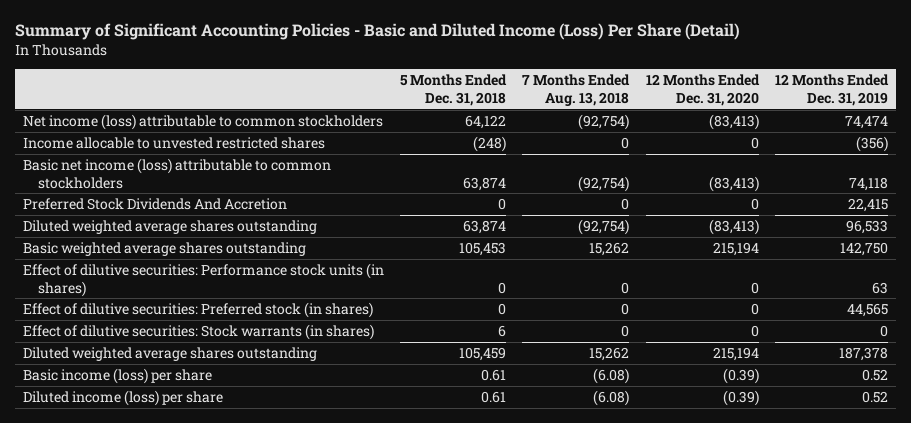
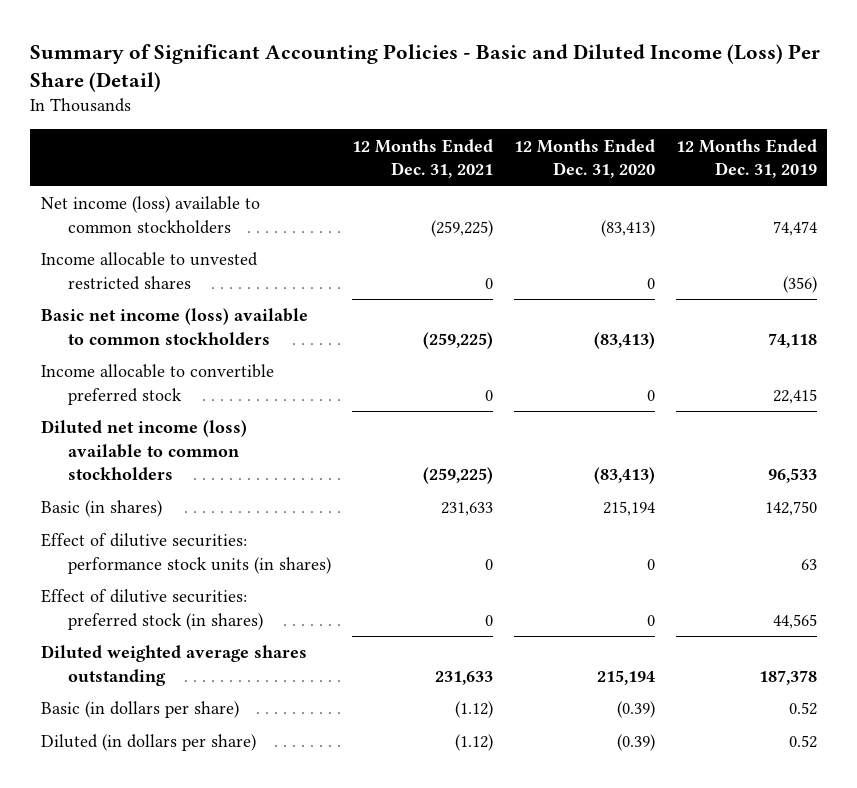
[400,74,508,107] 5 Months Ended Dec. 31, 2018 -> none
[522,74,631,107] 7 Months Ended Aug. 13, 2018 -> none
none -> [351,138,493,179] 12 Months Ended Dec. 31, 2021
[22,113,383,130] Net income (loss) attributable to common stockholders -> [40,196,260,234] Net income (loss) available to common stockholders
[22,323,374,340] Effect of dilutive securities: Stock warrants (in shares) -> none
[22,157,331,189] Basic net income (loss) attributable to common stockholders -> [40,308,308,345] Basic net income (loss) available to common stockholders
[22,197,287,210] Preferred Stock Dividends And Accretion -> [40,364,274,405] Income allocable to convertible preferred stock
[22,219,317,234] Diluted weighted average shares outstanding -> [40,420,247,481] Diluted net income (loss) available to common stockholders
[22,241,306,256] Basic weighted average shares outstanding -> [40,500,162,518] Basic (in shares)
[22,262,384,297] Effect of dilutive securities: Performance stock units (in shares) -> [40,533,331,574] Effect of dilutive securities: performance stock units (in shares)
[22,301,373,318] Effect of dilutive securities: Preferred stock (in shares) -> [40,589,263,630] Effect of dilutive securities: preferred stock (in shares)
[22,367,212,384] Basic income (loss) per share -> [40,701,239,719] Basic (in dollars per share)
[22,389,223,406] Diluted income (loss) per share -> [40,734,256,752] Diluted (in dollars per share)

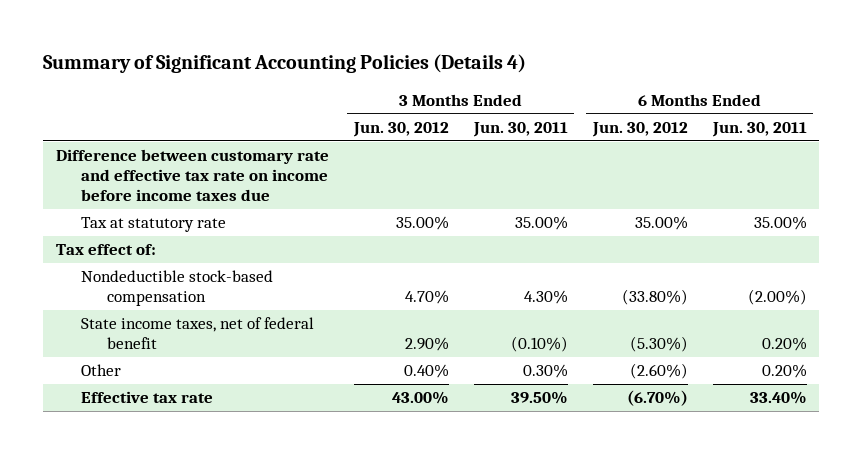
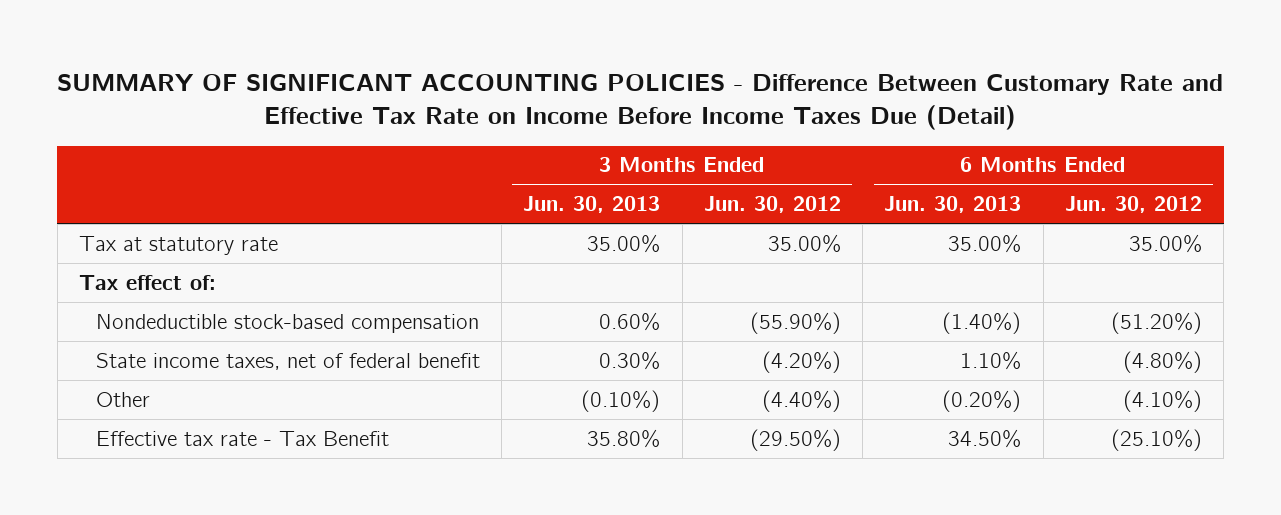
[43,54,527,74] Summary of Significant Accounting Policies (Details 4) -> [57,73,1224,131] SUMMARY OF SIGNIFICANT ACCOUNTING POLICIES - Difference Between Customary Rate and Effective Tax Rate on Income Before Income Taxes Due (Detail)
[472,121,568,137] Jun. 30, 2011 -> none
[711,121,807,137] Jun. 30, 2011 -> none
none -> [523,196,661,214] Jun. 30, 2013
none -> [884,196,1022,214] Jun. 30, 2013
[55,149,329,201] Difference between customary rate and effective tax rate on income before income taxes due -> none
[404,290,449,305] 4.70% -> [749,311,841,334] (55.90%)
[621,289,688,306] (33.80%) -> [1110,311,1202,334] (51.20%)
[404,337,449,352] 2.90% -> [761,350,841,373] (4.20%)
[629,336,688,353] (5.30%) -> [1122,350,1202,373] (4.80%)
[403,364,449,379] 0.40% -> [761,389,841,412] (4.40%)
[629,363,688,380] (2.60%) -> [1122,389,1202,412] (4.10%)
[81,391,214,404] Effective tax rate -> [95,430,389,446] Effective tax rate - Tax Benefit
[391,391,449,405] 43.00% -> [749,428,841,451] (29.50%)
[626,390,688,407] (6.70%) -> [1110,428,1202,451] (25.10%)

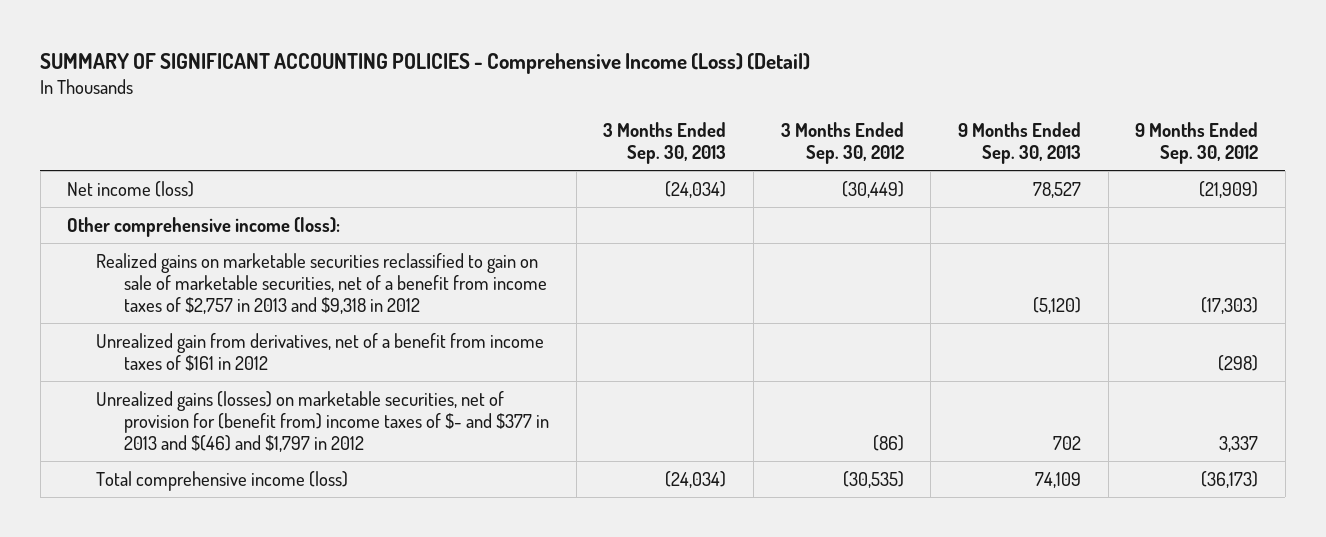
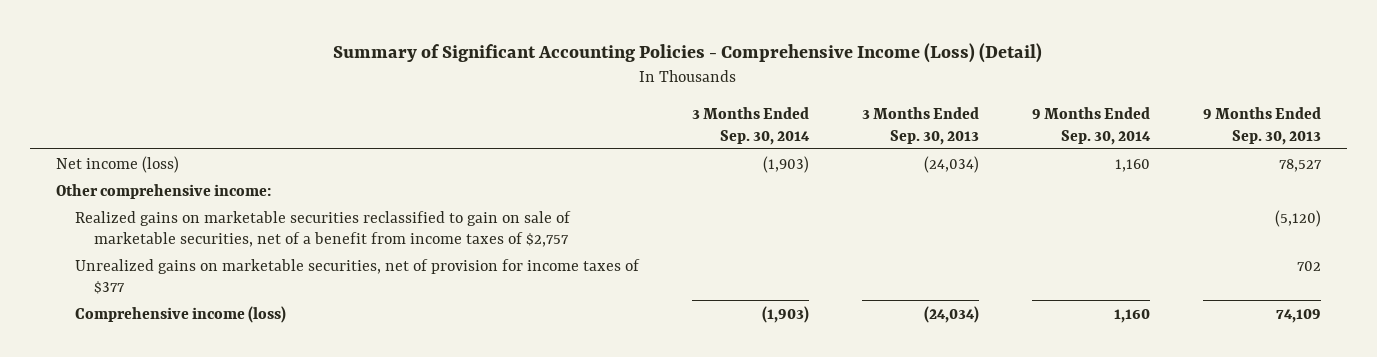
[40,52,811,74] SUMMARY OF SIGNIFICANT ACCOUNTING POLICIES - Comprehensive Income (Loss) (Detail) -> [333,42,1043,63] Summary of Significant Accounting Policies - Comprehensive Income (Loss) (Detail)
[780,121,904,164] 3 Months Ended Sep. 30, 2012 -> none
[1135,121,1259,164] 9 Months Ended Sep. 30, 2012 -> none
none -> [692,107,811,145] 3 Months Ended Sep. 30, 2014
none -> [1031,107,1151,145] 9 Months Ended Sep. 30, 2014
[95,332,544,371] Unrealized gain from derivatives, net of a benefit from income taxes of $161 in 2012 -> none
[67,216,341,237] Other comprehensive income (loss): -> [56,183,272,199] Other comprehensive income:
[95,252,548,314] Realized gains on marketable securities reclassified to gain on sale of marketable securities, net of a benefit from income taxes of $2,757 in 2013 and $9,318 in 2012 -> [75,210,572,247] Realized gains on marketable securities reclassified to gain on sale of marketable securities, net of a benefit from income taxes of $2,757
[95,390,550,452] Unrealized gains (losses) on marketable securities, net of provision for (benefit from) income taxes of $- and $377 in 2013 and $(46) and $1,797 in 2012 -> [75,258,641,294] Unrealized gains on marketable securities, net of provision for income taxes of $377
[95,470,348,491] Total comprehensive income (loss) -> [75,305,287,323] Comprehensive income (loss)

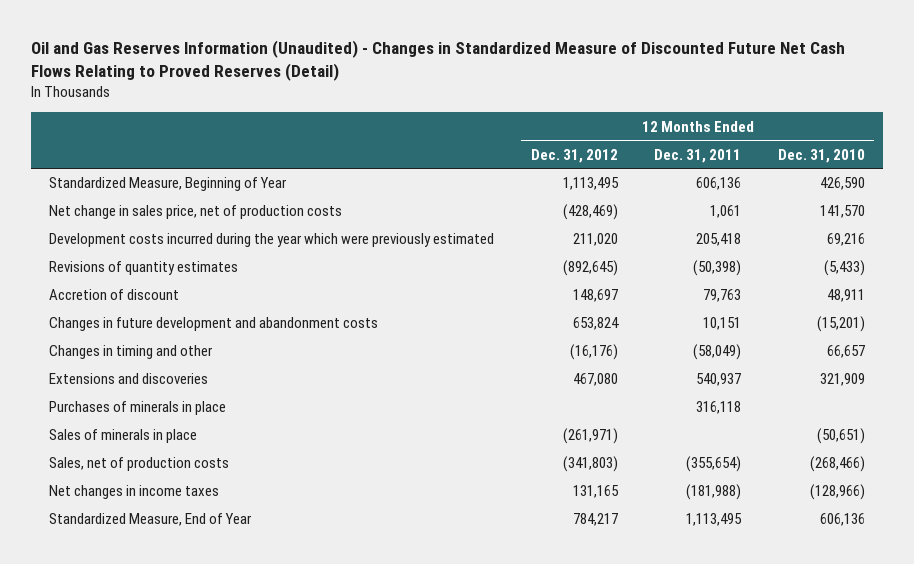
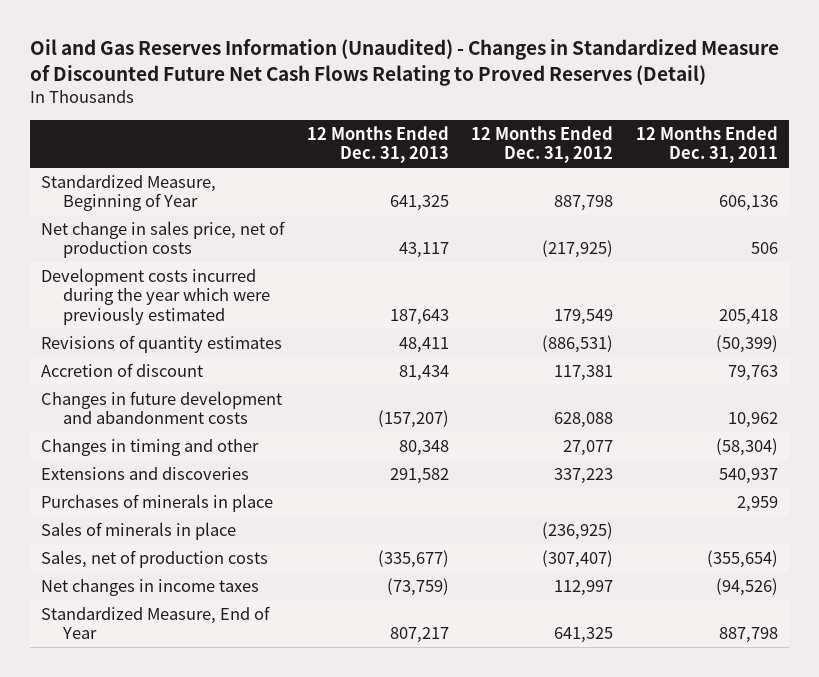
[777,148,865,163] Dec. 31, 2010 -> none
none -> [306,125,449,164] 12 Months Ended Dec. 31, 2013
[562,177,619,191] 1,113,495 -> [554,195,614,212] 887,798
[562,204,618,221] (428,469) -> [542,240,614,259] (217,925)
[710,205,742,219] 1,061 -> [750,242,778,255] 506
[572,233,618,247] 211,020 -> [554,308,614,325] 179,549
[562,260,618,277] (892,645) -> [542,334,614,353] (886,531)
[693,260,742,277] (50,398) -> [715,334,778,353] (50,399)
[572,289,618,303] 148,697 -> [554,364,614,381] 117,381
[572,317,619,331] 653,824 -> [554,412,614,429] 628,088
[703,317,742,331] 10,151 -> [727,412,778,429] 10,962
[569,344,618,361] (16,176) -> [563,439,614,456] 27,077
[693,344,742,361] (58,049) -> [715,437,778,456] (58,304)
[572,373,618,387] 467,080 -> [554,467,614,484] 337,223
[696,401,742,415] 316,118 -> [736,495,778,512] 2,959
[562,428,618,445] (261,971) -> [542,521,614,540] (236,925)
[562,456,618,473] (341,803) -> [542,549,614,568] (307,407)
[572,485,619,499] 131,165 -> [554,579,614,596] 112,997
[686,484,742,501] (181,988) -> [715,577,778,596] (94,526)
[572,513,618,527] 784,217 -> [554,627,614,644] 641,325
[686,513,743,527] 1,113,495 -> [718,627,778,644] 887,798

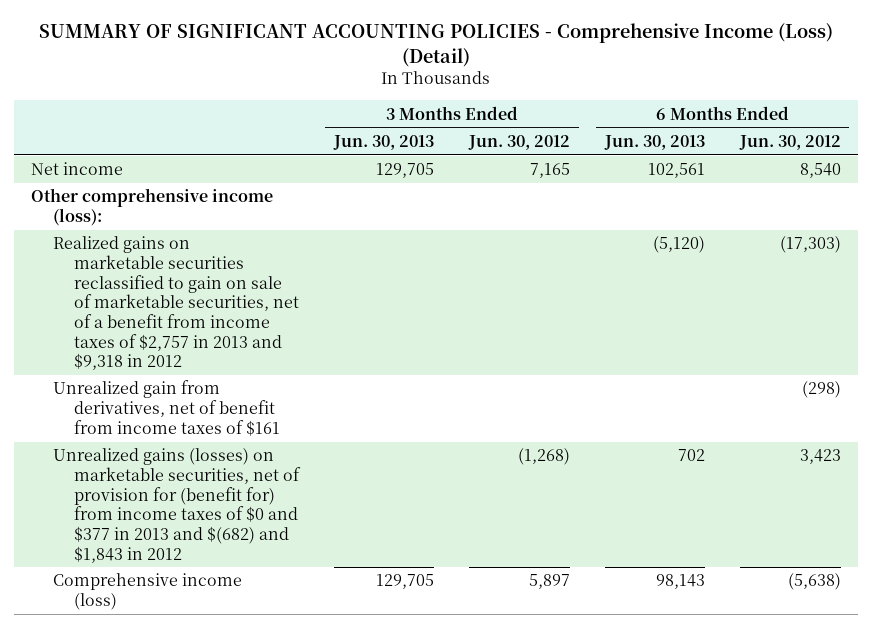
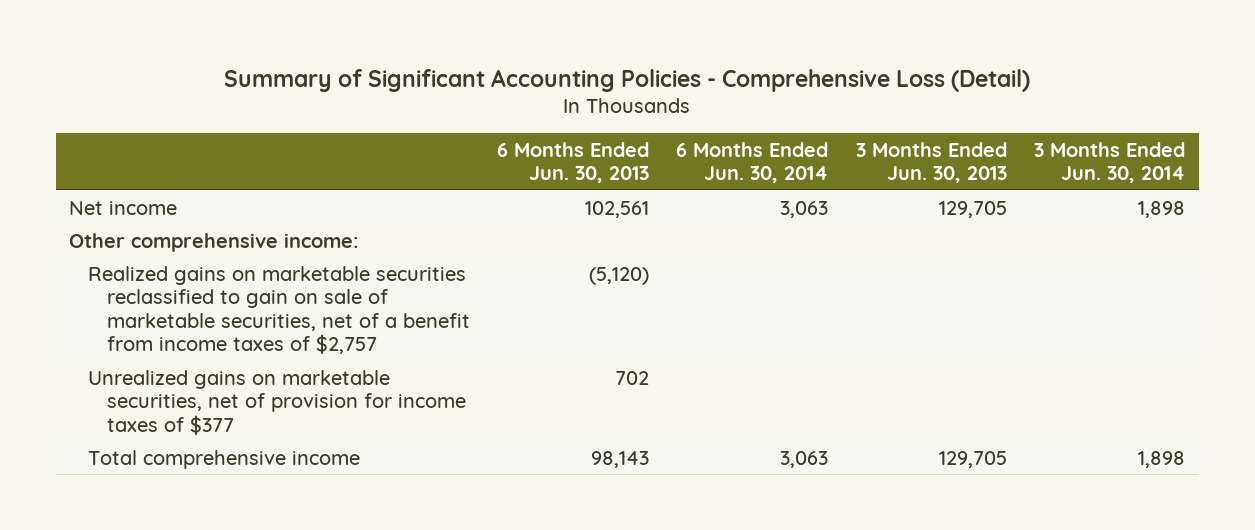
[38,23,833,67] SUMMARY OF SIGNIFICANT ACCOUNTING POLICIES - Comprehensive Income (Loss) (Detail) -> [224,68,1031,92] Summary of Significant Accounting Policies - Comprehensive Loss (Detail)
[468,134,571,150] Jun. 30, 2012 -> none
[738,134,841,150] Jun. 30, 2012 -> none
none -> [676,141,829,184] 6 Months Ended Jun. 30, 2014
none -> [1034,141,1186,184] 3 Months Ended Jun. 30, 2014
[52,380,281,436] Unrealized gain from derivatives, net of benefit from income taxes of $161 -> none
[31,188,274,227] Other comprehensive income (loss): -> [69,232,359,252] Other comprehensive income:
[52,236,300,371] Realized gains on marketable securities reclassified to gain on sale of marketable securities, net of a benefit from income taxes of $2,757 in 2013 and $9,318 in 2012 -> [88,265,470,355] Realized gains on marketable securities reclassified to gain on sale of marketable securities, net of a benefit from income taxes of $2,757
[52,448,302,563] Unrealized gains (losses) on marketable securities, net of provision for (benefit for) from income taxes of $0 and $377 in 2013 and $(682) and $1,843 in 2012 -> [88,369,466,435] Unrealized gains on marketable securities, net of provision for income taxes of $377
[52,573,242,611] Comprehensive income (loss) -> [88,449,361,469] Total comprehensive income

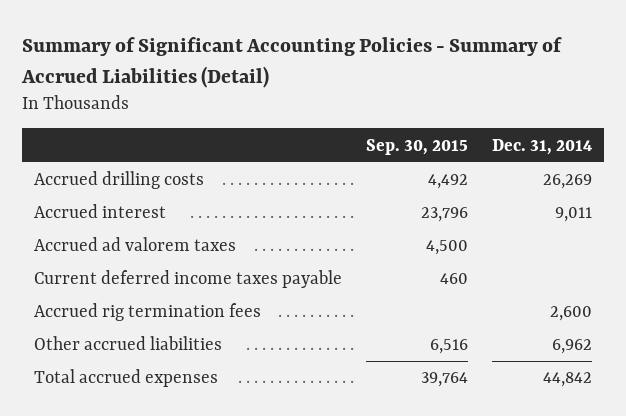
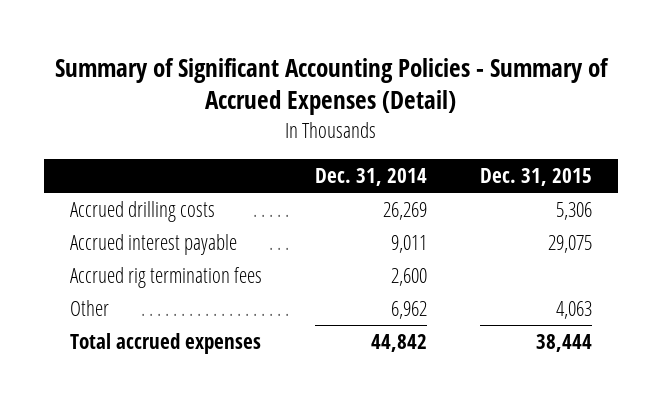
[20,37,562,88] Summary of Significant Accounting Policies - Summary of Accrued Liabilities (Detail) -> [54,57,609,116] Summary of Significant Accounting Policies - Summary of Accrued Expenses (Detail)
[366,138,469,155] Sep. 30, 2015 -> none
none -> [479,168,592,187] Dec. 31, 2015
[34,237,237,252] Accrued ad valorem taxes -> none
[34,270,343,289] Current deferred income taxes payable -> none
[34,204,167,219] Accrued interest -> [70,234,238,256] Accrued interest payable
[34,336,223,351] Other accrued liabilities -> [70,300,110,317] Other

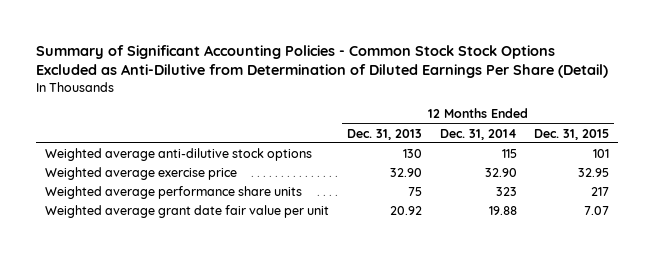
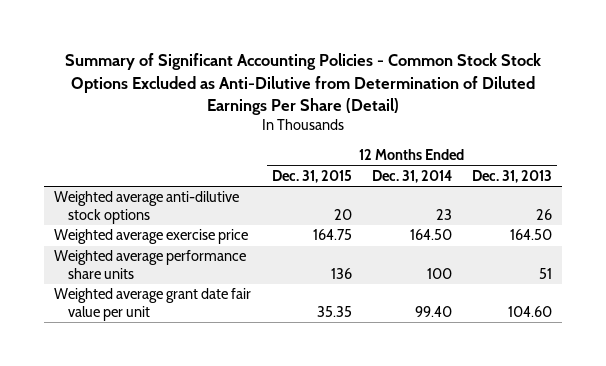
[402,149,422,159] 130 -> [535,208,552,220] 26
[501,149,517,159] 115 -> [435,208,452,220] 23
[593,149,610,159] 101 -> [333,208,352,220] 20
[389,168,422,178] 32.90 -> [509,229,552,241] 164.50
[484,168,517,178] 32.90 -> [409,229,452,241] 164.50
[578,168,610,178] 32.95 -> [312,229,352,241] 164.75
[407,187,422,197] 75 -> [538,267,552,279] 51
[495,187,517,197] 323 -> [426,267,452,279] 100
[591,187,610,197] 217 -> [330,267,352,279] 136
[389,206,422,216] 20.92 -> [507,305,552,317] 104.60
[488,206,517,216] 19.88 -> [414,305,452,317] 99.40
[584,206,610,216] 7.07 -> [316,305,352,317] 35.35

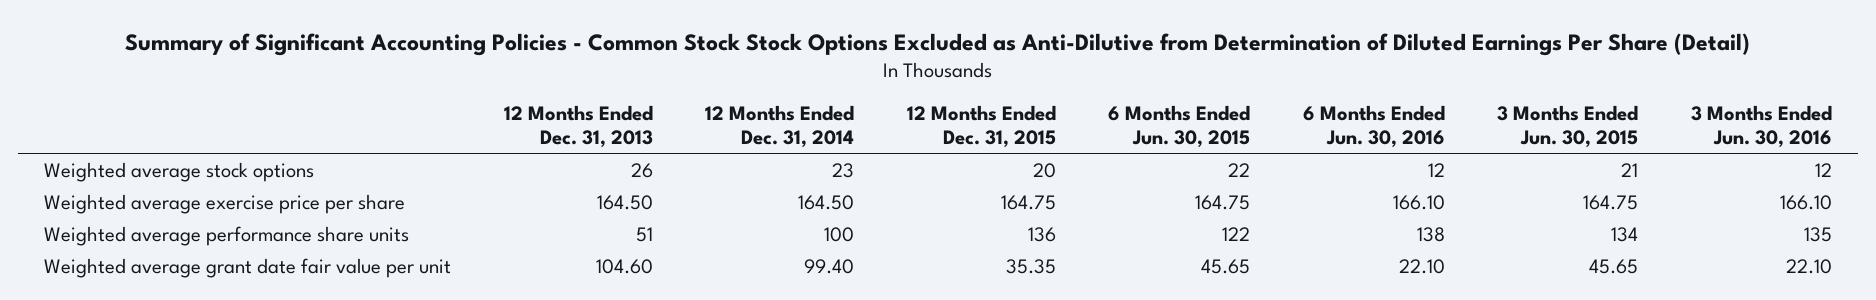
none -> [1108,105,1251,148] 6 Months Ended Jun. 30, 2015
none -> [1302,105,1445,148] 6 Months Ended Jun. 30, 2016
none -> [1497,105,1639,148] 3 Months Ended Jun. 30, 2015
none -> [1690,105,1832,148] 3 Months Ended Jun. 30, 2016
[54,191,240,224] Weighted average anti-dilutive stock options -> [44,161,315,182] Weighted average stock options
[54,229,249,245] Weighted average exercise price -> [44,193,406,214] Weighted average exercise price per share

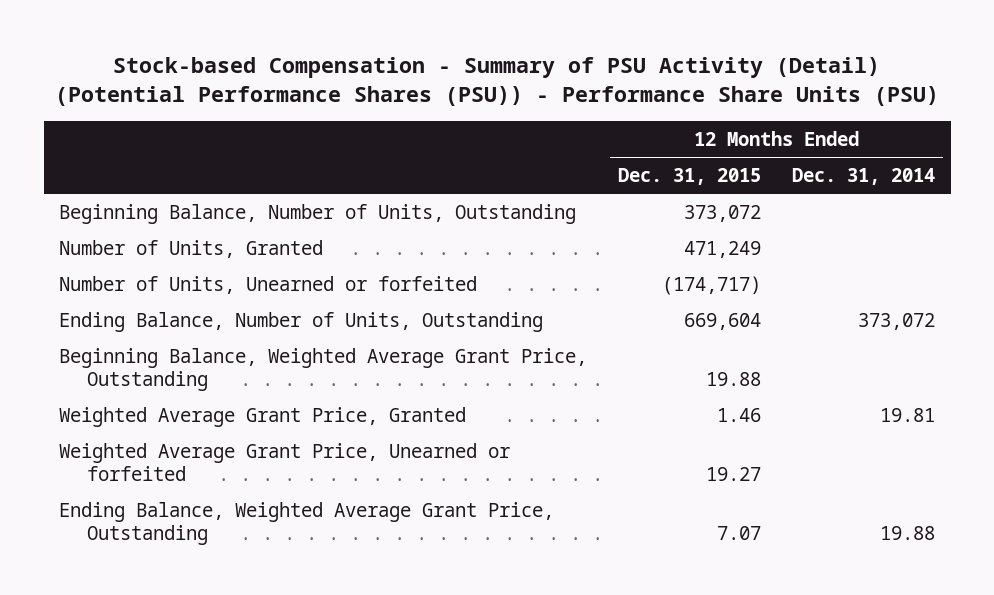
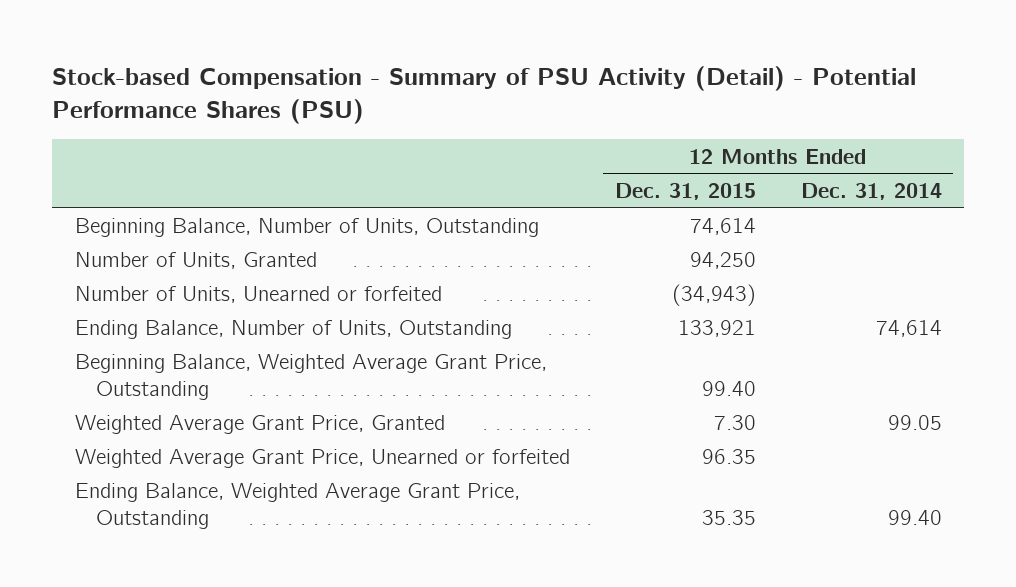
[55,56,940,107] Stock-based Compensation - Summary of PSU Activity (Detail) (Potential Performance Shares (PSU)) - Performance Share Units (PSU) -> [52,66,917,125] Stock-based Compensation - Summary of PSU Activity (Detail) - Potential Performance Shares (PSU)
[684,204,762,222] 373,072 -> [689,218,756,236] 74,614
[684,240,762,258] 471,249 -> [689,252,756,270] 94,250
[662,275,762,295] (174,717) -> [671,284,756,307] (34,943)
[684,312,762,330] 669,604 -> [677,320,756,338] 133,921
[858,312,936,330] 373,072 -> [875,320,942,338] 74,614
[706,371,762,386] 19.88 -> [701,381,756,397] 99.40
[717,407,762,422] 1.46 -> [713,415,756,431] 7.30
[880,407,936,422] 19.81 -> [887,415,942,431] 99.05
[706,466,762,481] 19.27 -> [701,449,756,465] 96.35
[717,525,762,540] 7.07 -> [701,510,756,526] 35.35
[880,525,936,540] 19.88 -> [887,510,942,526] 99.40

